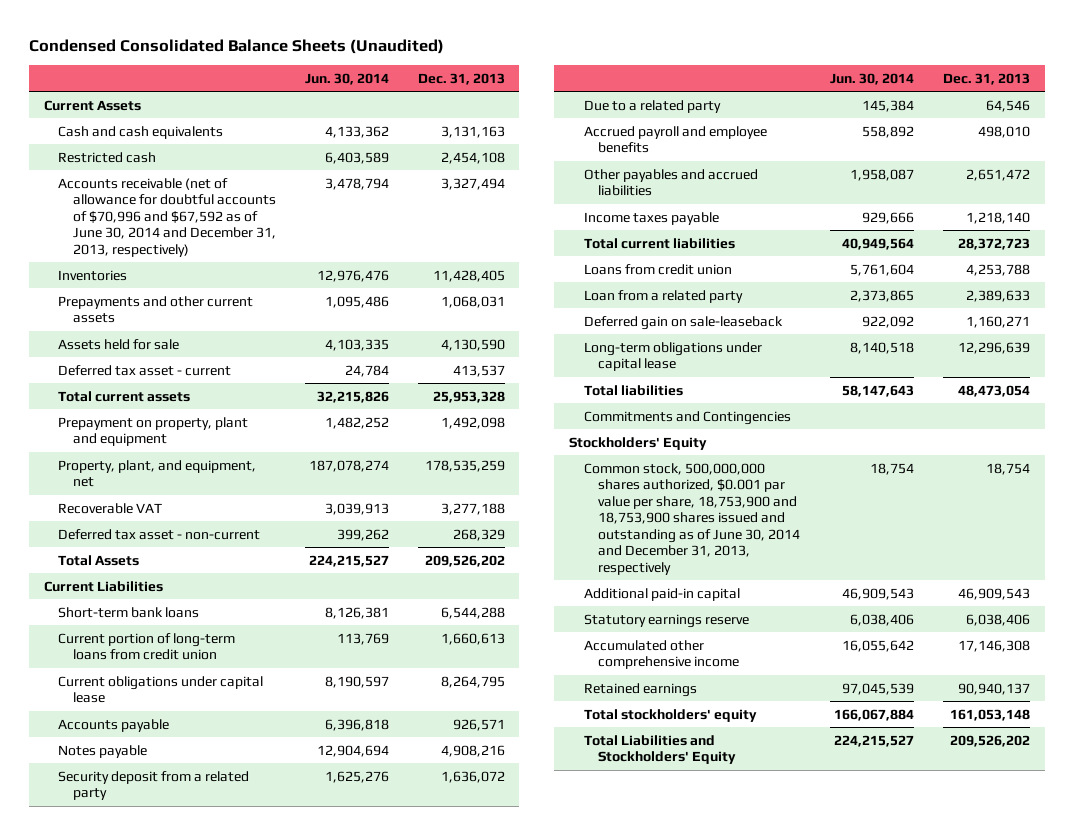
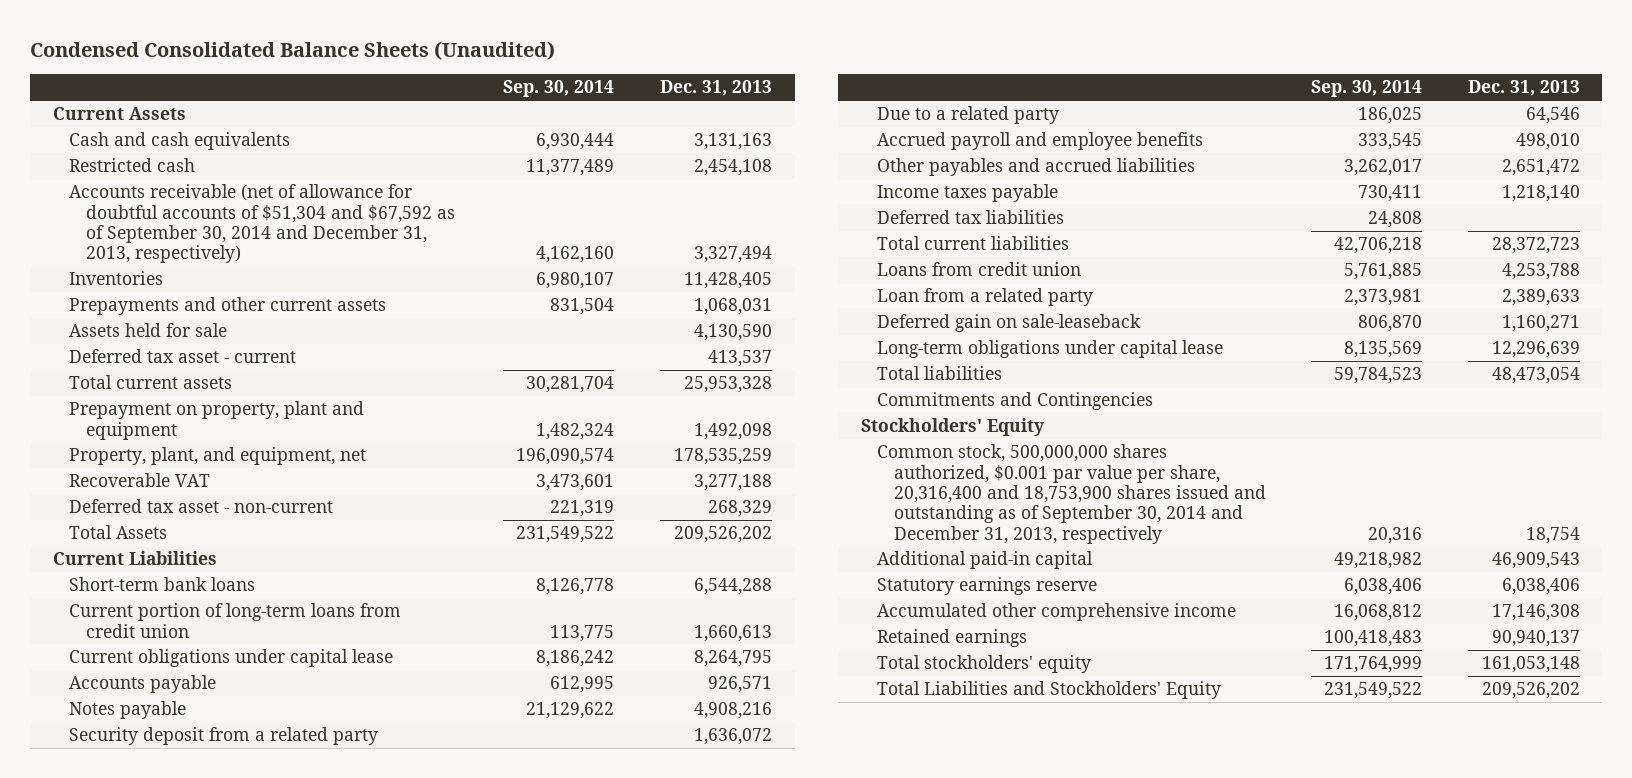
[304,72,389,85] Jun. 30, 2014 -> none
none -> [503,80,615,98] Sep. 30, 2014
[58,177,276,257] Accounts receivable (net of allowance for doubtful accounts of $70,996 and $67,592 as of June 30, 2014 and December 31, 2013, respectively) -> [69,184,455,264] Accounts receivable (net of allowance for doubtful accounts of $51,304 and $67,592 as of September 30, 2014 and December 31, 2013, respectively)
none -> [877,210,1065,225] Deferred tax liabilities
[583,462,801,575] Common stock, 500,000,000 shares authorized, $0.001 par value per share, 18,753,900 and 18,753,900 shares issued and outstanding as of June 30, 2014 and December 31, 2013, respectively -> [877,444,1266,544] Common stock, 500,000,000 shares authorized, $0.001 par value per share, 20,316,400 and 18,753,900 shares issued and outstanding as of September 30, 2014 and December 31, 2013, respectively

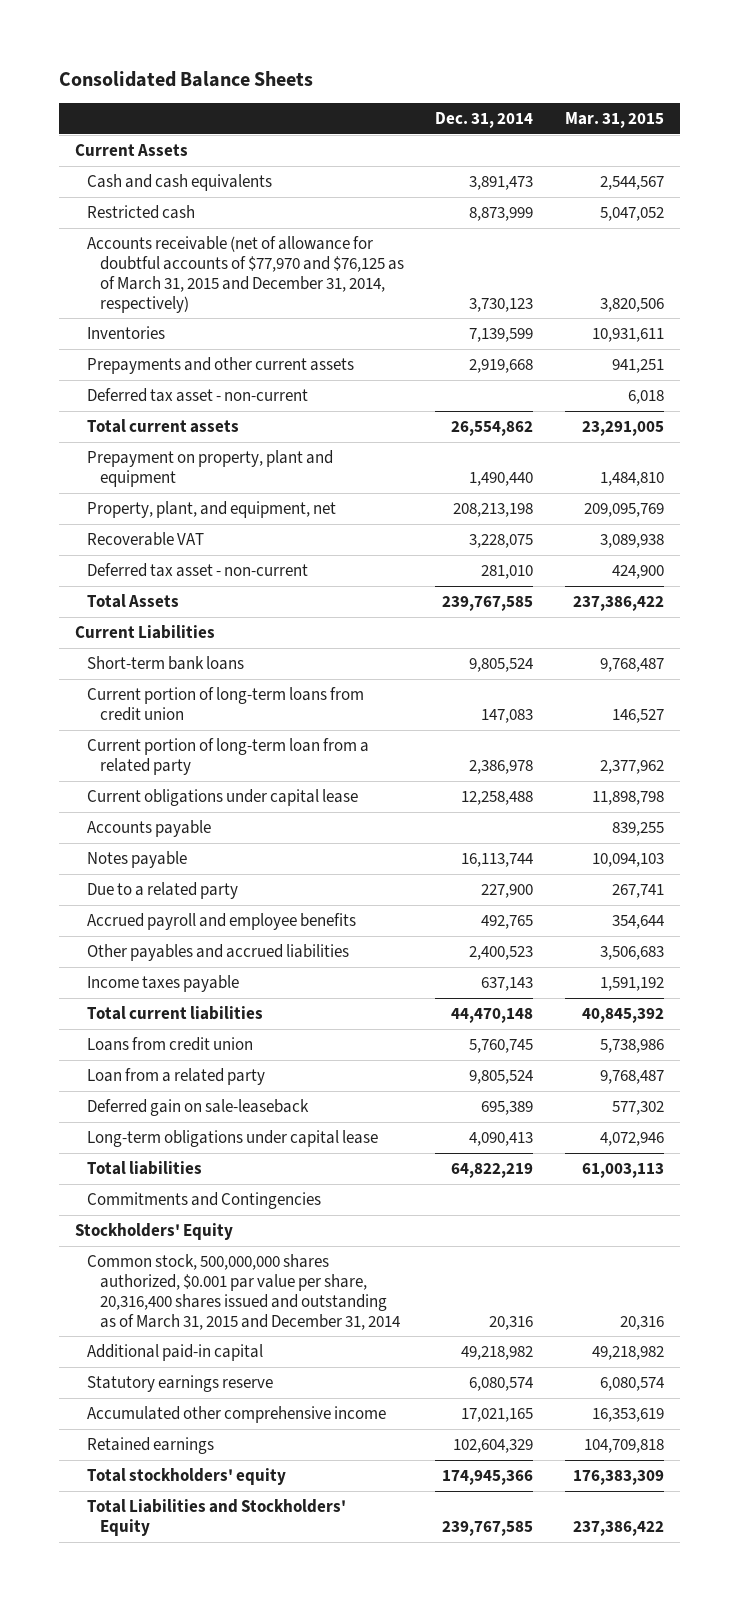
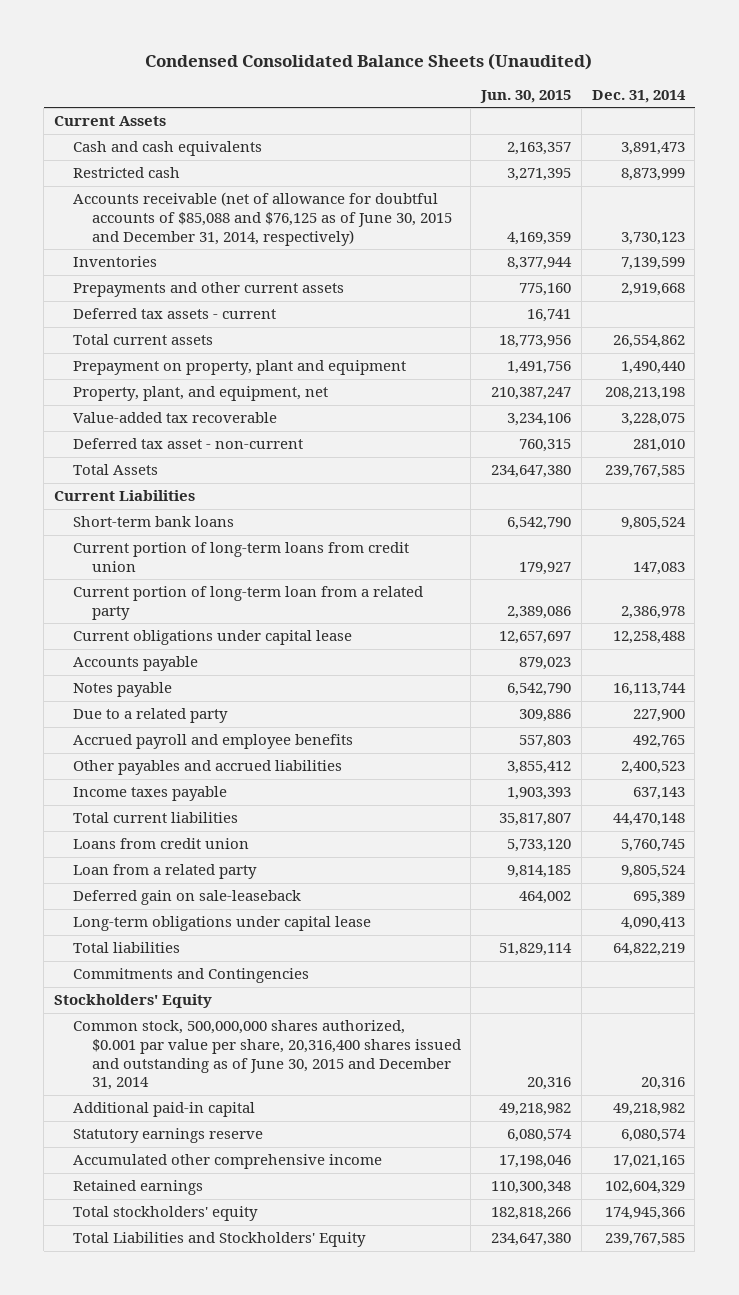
[58,70,313,87] Consolidated Balance Sheets -> [145,52,593,70] Condensed Consolidated Balance Sheets (Unaudited)
[565,112,665,129] Mar. 31, 2015 -> none
none -> [480,89,572,103] Jun. 30, 2015
[87,236,404,313] Accounts receivable (net of allowance for doubtful accounts of $77,970 and $76,125 as of March 31, 2015 and December 31, 2014, respectively) -> [72,192,452,246] Accounts receivable (net of allowance for doubtful accounts of $85,088 and $76,125 as of June 30, 2015 and December 31, 2014, respectively)
[87,388,309,403] Deferred tax asset - non-current -> [72,308,276,320] Deferred tax assets - current
[87,532,205,547] Recoverable VAT -> [72,412,277,424] Value-added tax recoverable
[87,1254,400,1330] Common stock, 500,000,000 shares authorized, $0.001 par value per share, 20,316,400 shares issued and outstanding as of March 31, 2015 and December 31, 2014 -> [72,1020,461,1091] Common stock, 500,000,000 shares authorized, $0.001 par value per share, 20,316,400 shares issued and outstanding as of June 30, 2015 and December 31, 2014

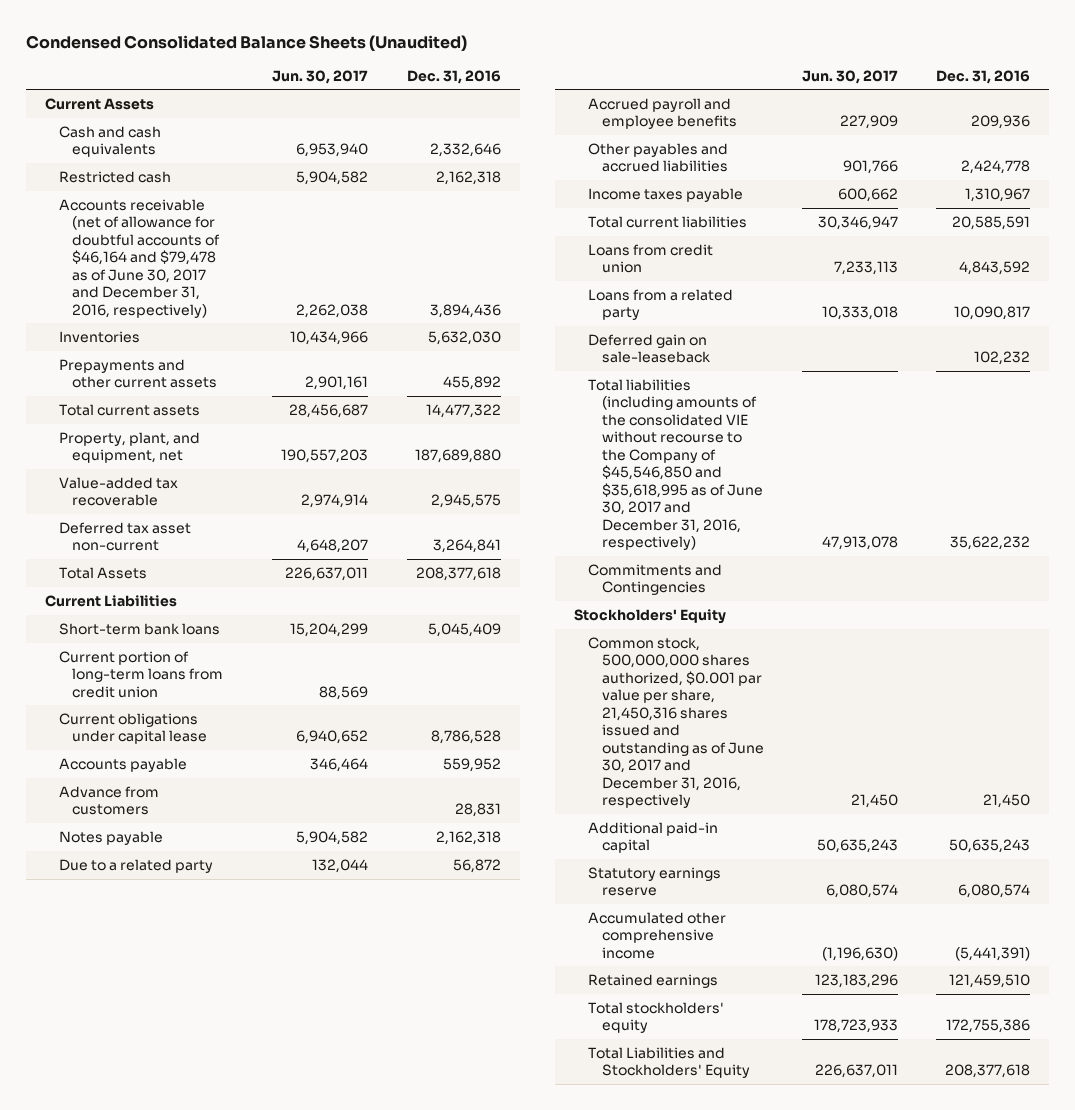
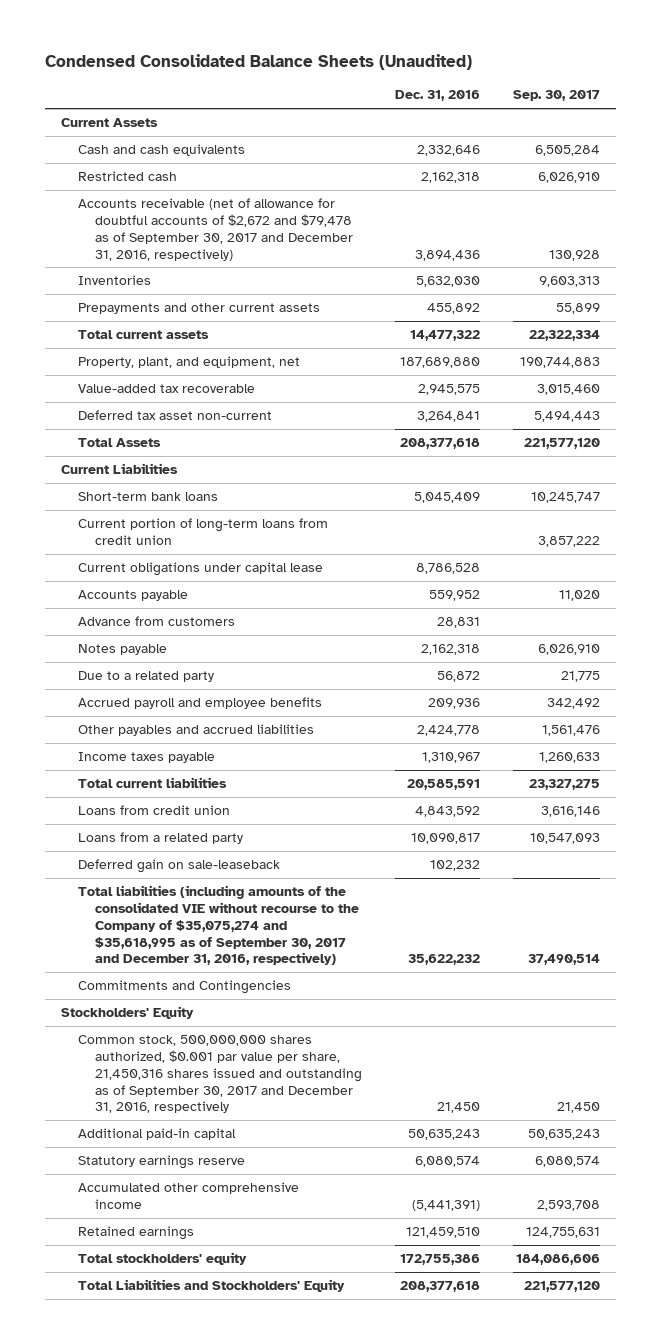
[272,69,369,84] Jun. 30, 2017 -> none
none -> [512,90,600,102] Sep. 30, 2017
[58,198,221,318] Accounts receivable (net of allowance for doubtful accounts of $46,164 and $79,478 as of June 30, 2017 and December 31, 2016, respectively) -> [77,198,353,261] Accounts receivable (net of allowance for doubtful accounts of $2,672 and $79,478 as of September 30, 2017 and December 31, 2016, respectively)
[587,378,763,551] Total liabilities (including amounts of the consolidated VIE without recourse to the Company of $45,546,850 and $35,618,995 as of June 30, 2017 and December 31, 2016, respectively) -> [77,885,359,966] Total liabilities (including amounts of the consolidated VIE without recourse to the Company of $35,075,274 and $35,618,995 as of September 30, 2017 and December 31, 2016, respectively)
[587,636,764,809] Common stock, 500,000,000 shares authorized, $0.001 par value per share, 21,450,316 shares issued and outstanding as of June 30, 2017 and December 31, 2016, respectively -> [77,1035,362,1114] Common stock, 500,000,000 shares authorized, $0.001 par value per share, 21,450,316 shares issued and outstanding as of September 30, 2017 and December 31, 2016, respectively

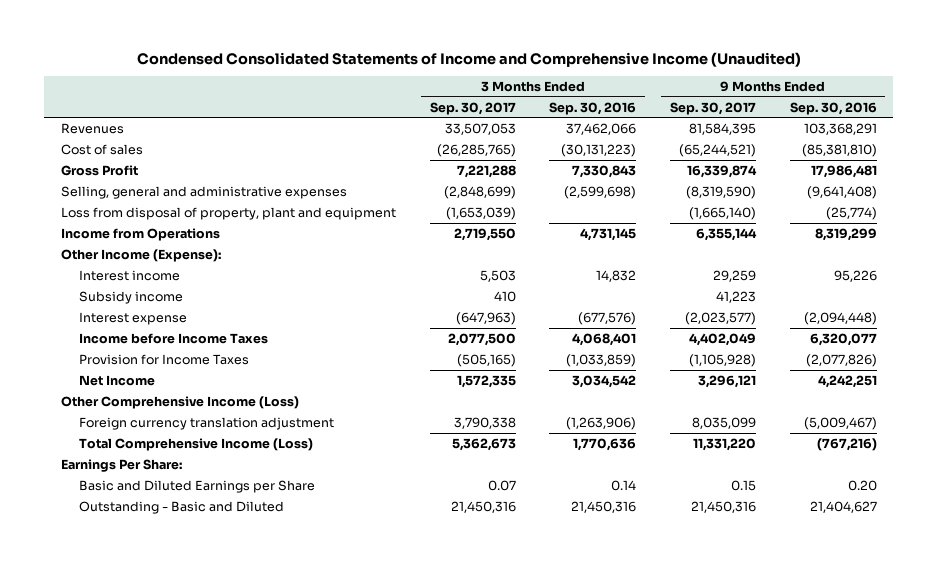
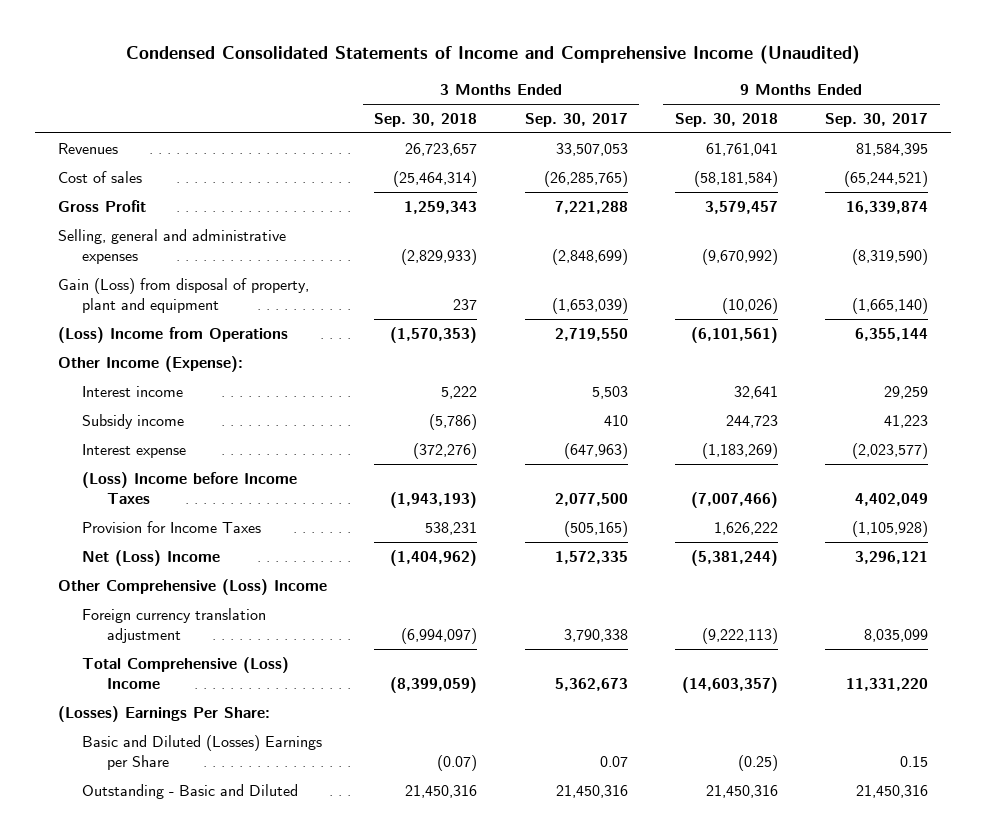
[549,101,637,115] Sep. 30, 2016 -> none
[789,101,877,115] Sep. 30, 2016 -> none
none -> [374,113,478,128] Sep. 30, 2018
none -> [674,113,778,128] Sep. 30, 2018
[60,206,396,220] Loss from disposal of property, plant and equipment -> [58,277,310,313] Gain (Loss) from disposal of property, plant and equipment
[60,227,220,241] Income from Operations -> [58,326,289,343] (Loss) Income from Operations
[79,332,269,344] Income before Income Taxes -> [82,471,298,504] (Loss) Income before Income Taxes
[79,374,156,386] Net Income -> [82,549,221,566] Net (Loss) Income
[60,395,299,409] Other Comprehensive Income (Loss) -> [58,578,328,595] Other Comprehensive (Loss) Income
[79,437,314,451] Total Comprehensive Income (Loss) -> [82,656,290,689] Total Comprehensive (Loss) Income
[60,458,182,472] Earnings Per Share: -> [58,705,271,722] (Losses) Earnings Per Share:
[79,479,316,493] Basic and Diluted Earnings per Share -> [82,734,323,770] Basic and Diluted (Losses) Earnings per Share

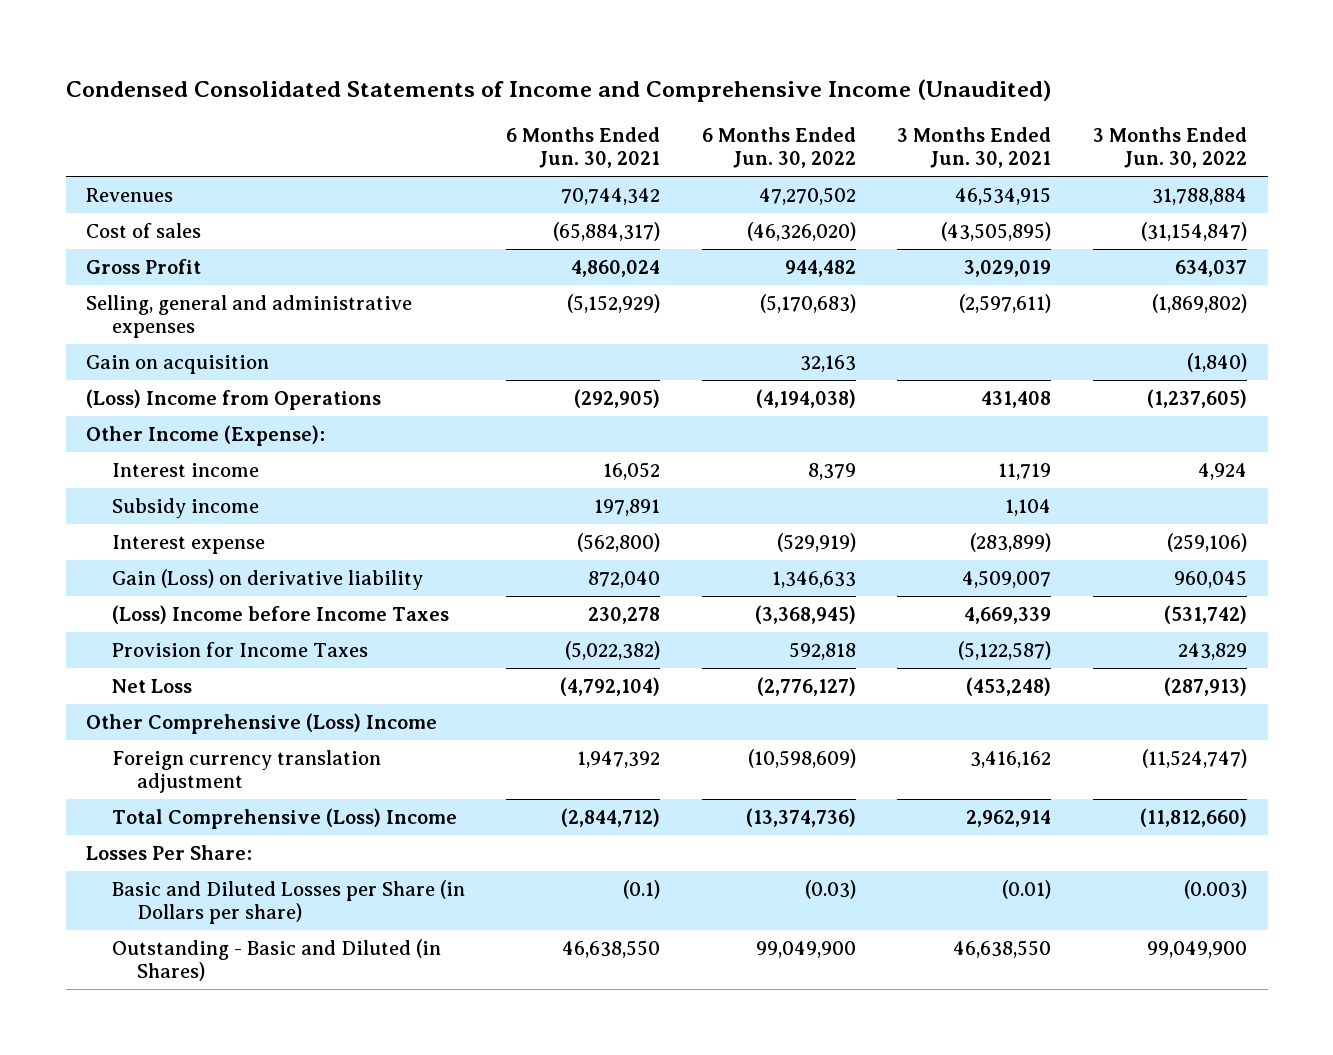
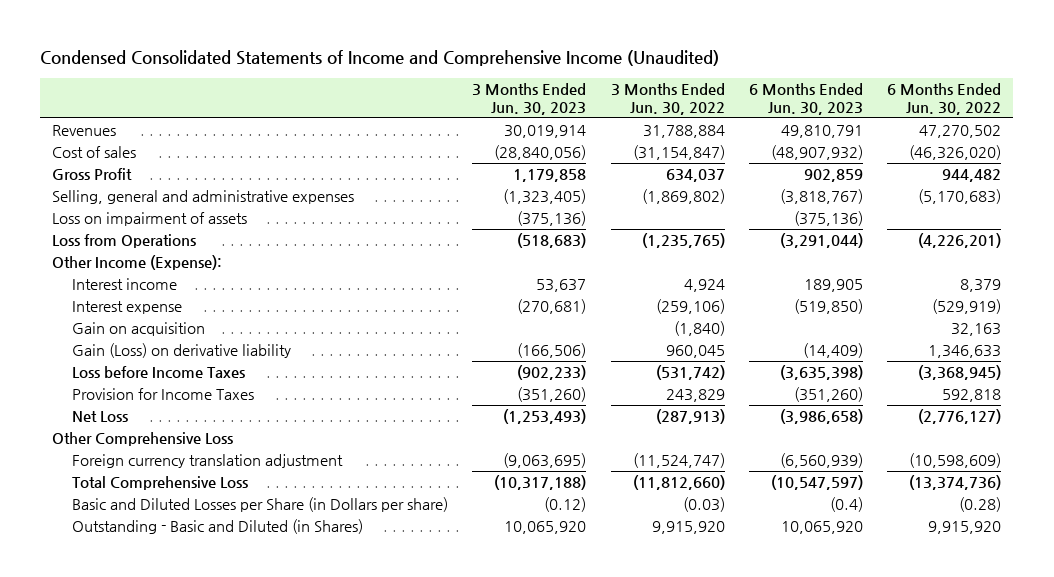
[506,127,661,169] 6 Months Ended Jun. 30, 2021 -> none
[897,127,1052,169] 3 Months Ended Jun. 30, 2021 -> none
none -> [472,83,587,115] 3 Months Ended Jun. 30, 2023
none -> [748,83,863,115] 6 Months Ended Jun. 30, 2023
none -> [52,212,248,227] Loss on impairment of assets
[86,388,382,410] (Loss) Income from Operations -> [52,234,197,249] Loss from Operations
[755,388,856,408] (4,194,038) -> [918,233,1002,249] (4,226,201)
[1146,388,1247,408] (1,237,605) -> [641,233,725,249] (1,235,765)
[111,497,259,518] Subsidy income -> none
[86,354,270,374] Gain on acquisition -> [72,322,206,337] Gain on acquisition
[111,604,449,624] (Loss) Income before Income Taxes -> [72,366,246,379] Loss before Income Taxes
[86,712,438,734] Other Comprehensive (Loss) Income -> [52,432,234,447] Other Comprehensive Loss
[86,844,253,860] Losses Per Share: -> none
[111,807,457,829] Total Comprehensive (Loss) Income -> [72,476,249,491] Total Comprehensive Loss
[804,879,856,899] (0.03) -> [959,497,1002,513] (0.28)
[1183,879,1247,899] (0.003) -> [682,497,725,513] (0.03)
[755,940,856,958] 99,049,900 -> [928,521,1002,535] 9,915,920
[1146,940,1247,958] 99,049,900 -> [651,521,725,535] 9,915,920

